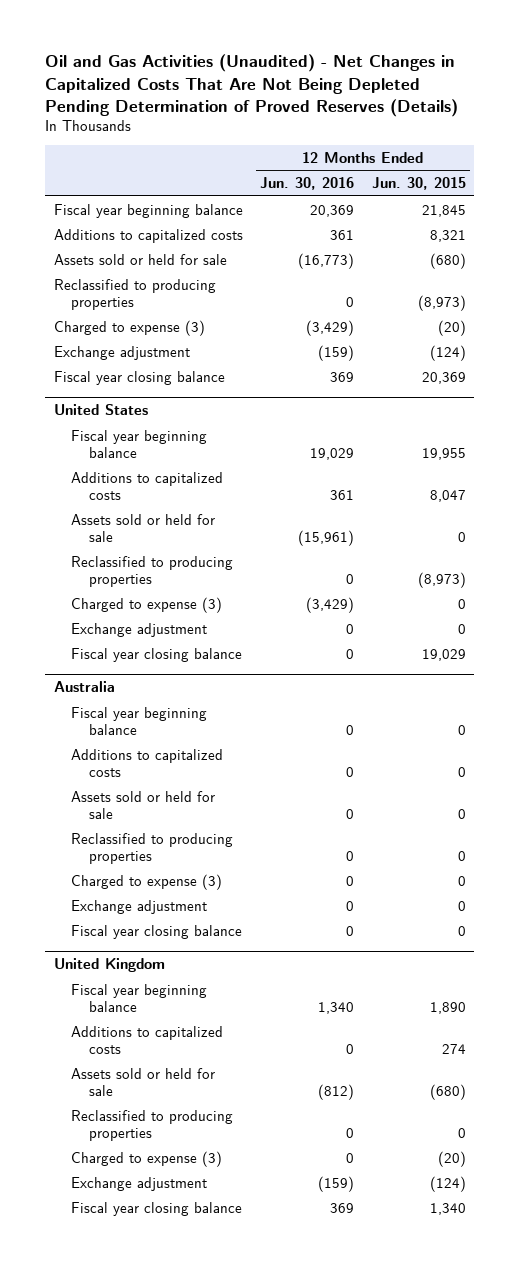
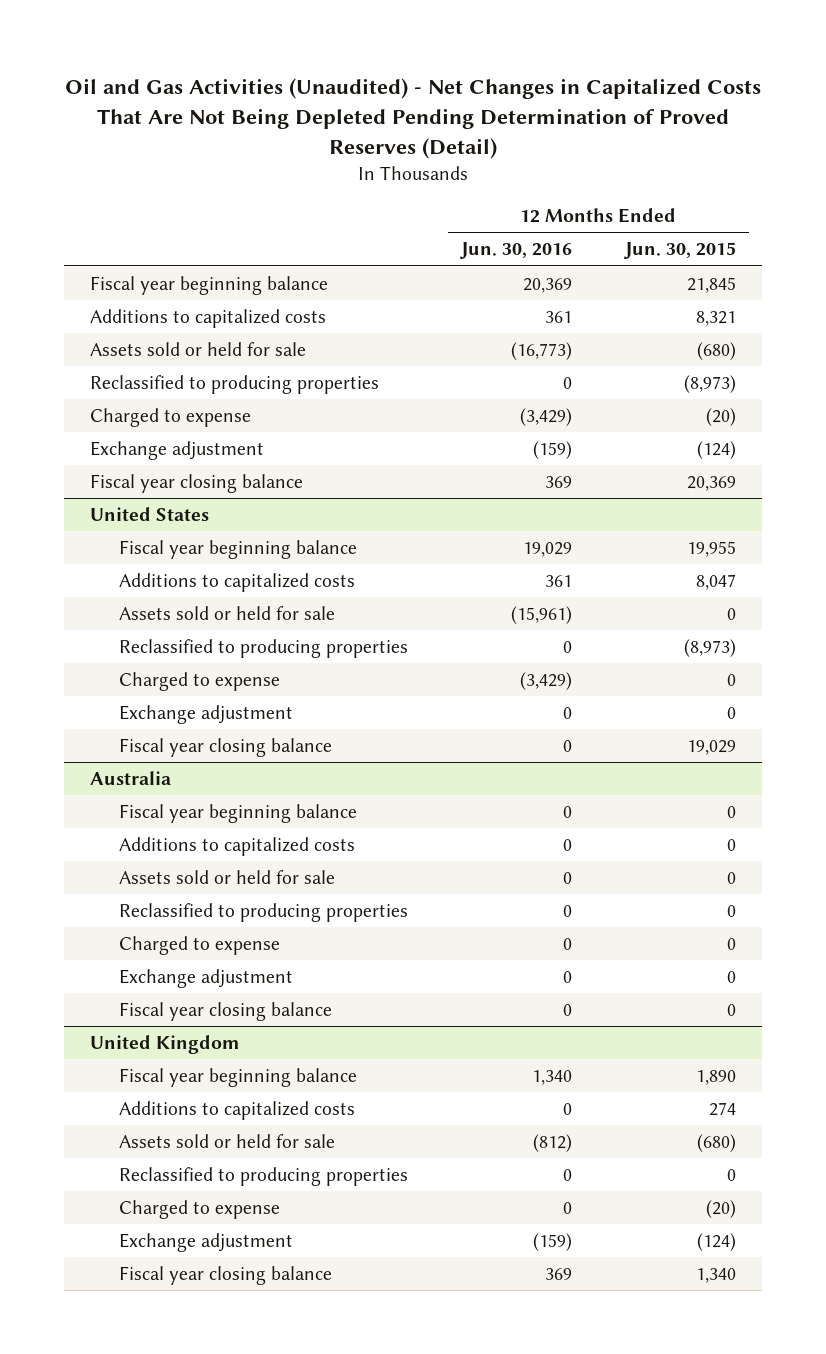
[45,54,459,117] Oil and Gas Activities (Unaudited) - Net Changes in Capitalized Costs That Are Not Being Depleted Pending Determination of Proved Reserves (Details) -> [64,77,761,159] Oil and Gas Activities (Unaudited) - Net Changes in Capitalized Costs That Are Not Being Depleted Pending Determination of Proved Reserves (Detail)
[53,319,205,336] Charged to expense (3) -> [90,407,252,427] Charged to expense
[71,596,223,613] Charged to expense (3) -> [119,671,281,691] Charged to expense
[71,873,223,890] Charged to expense (3) -> [119,935,281,955] Charged to expense
[71,1150,223,1167] Charged to expense (3) -> [119,1199,281,1219] Charged to expense

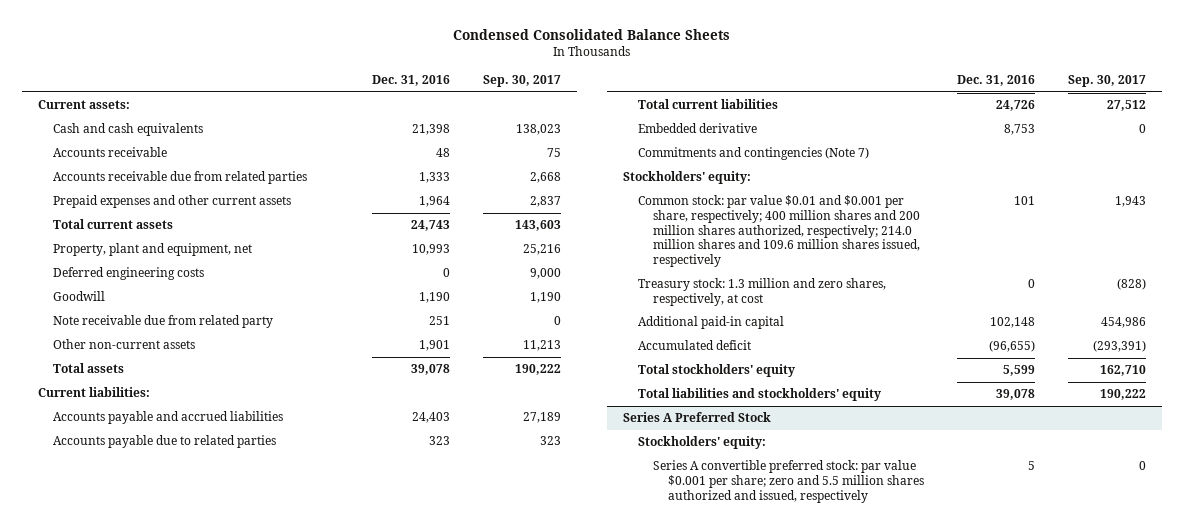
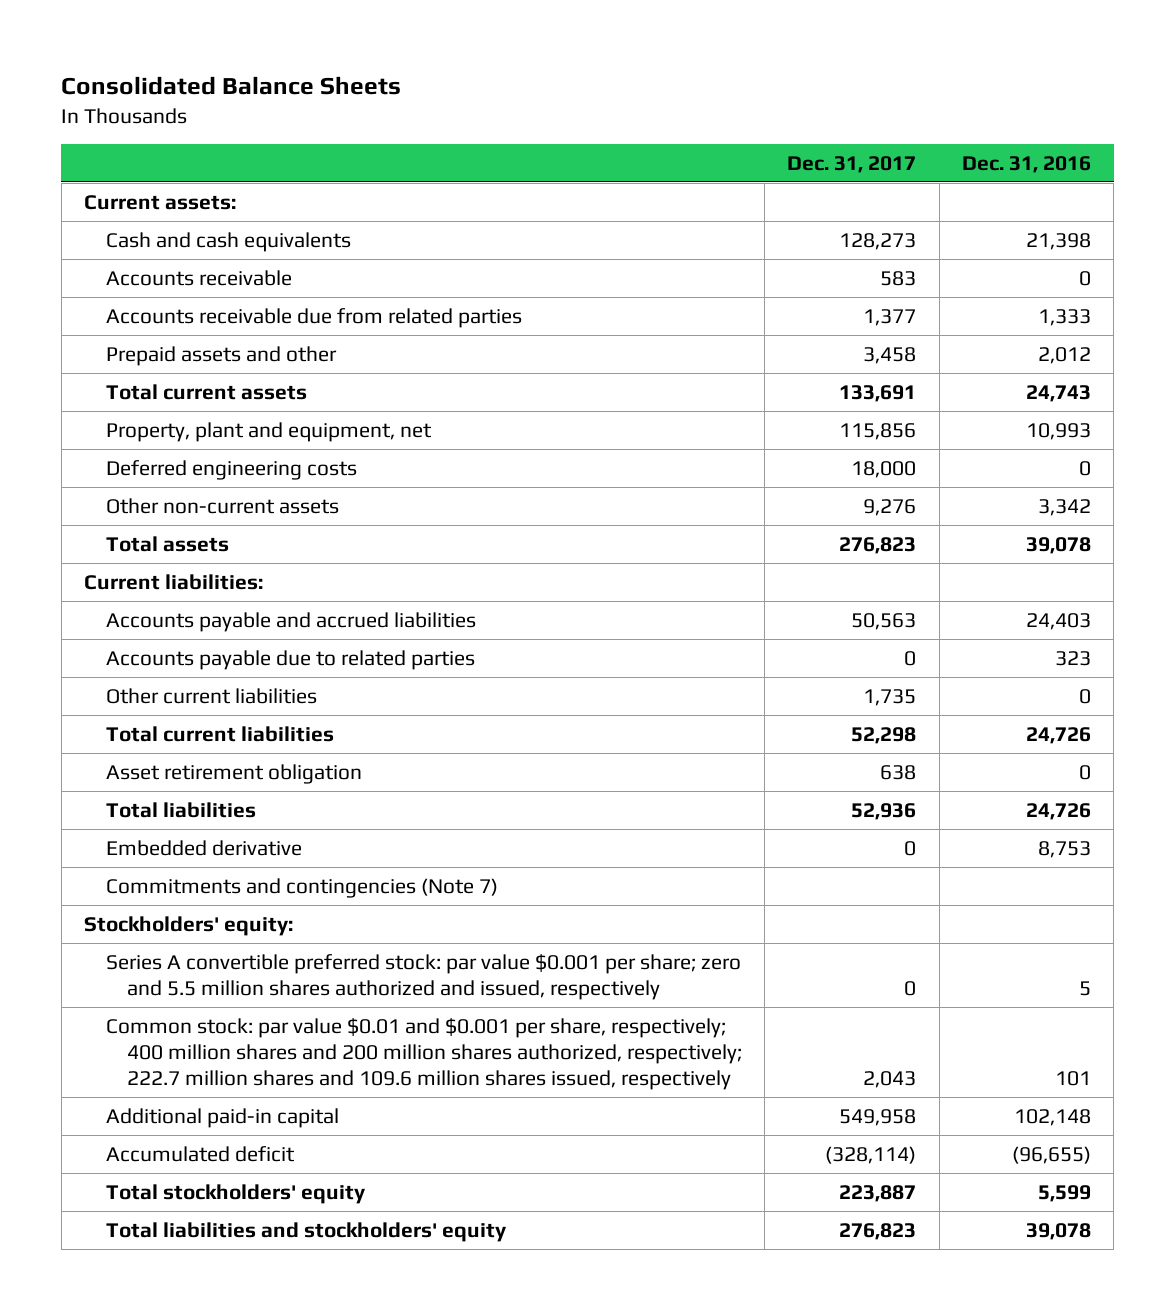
[453,29,731,41] Condensed Consolidated Balance Sheets -> [61,76,402,96] Consolidated Balance Sheets
[482,75,561,88] Sep. 30, 2017 -> none
none -> [787,155,917,173] Dec. 31, 2017
[436,148,451,158] 48 -> [1078,270,1091,286] 0
[53,195,292,209] Prepaid expenses and other current assets -> [105,345,337,366] Prepaid assets and other
[419,196,451,208] 1,964 -> [1037,346,1091,364] 2,012
[53,291,106,302] Goodwill -> none
[53,315,274,329] Note receivable due from related party -> none
[419,340,451,352] 1,901 -> [1037,498,1091,516] 3,342
none -> [105,687,317,704] Other current liabilities
none -> [105,763,362,784] Asset retirement obligation
none -> [105,801,256,818] Total liabilities
[638,278,887,306] Treasury stock: 1.3 million and zero shares, respectively, at cost -> none
none -> [105,953,741,1000] Series A convertible preferred stock: par value $0.001 per share; zero and 5.5 million shares authorized and issued, respectively
[638,195,921,268] Common stock: par value $0.01 and $0.001 per share, respectively; 400 million shares and 200 million shares authorized, respectively; 214.0 million shares and 109.6 million shares issued, respectively -> [105,1017,743,1090] Common stock: par value $0.01 and $0.001 per share, respectively; 400 million shares and 200 million shares authorized, respectively; 222.7 million shares and 109.6 million shares issued, respectively
[623,412,772,423] Series A Preferred Stock -> none
[638,436,767,450] Stockholders' equity: -> none
[653,460,925,503] Series A convertible preferred stock: par value $0.001 per share; zero and 5.5 million shares authorized and issued, respectively -> none

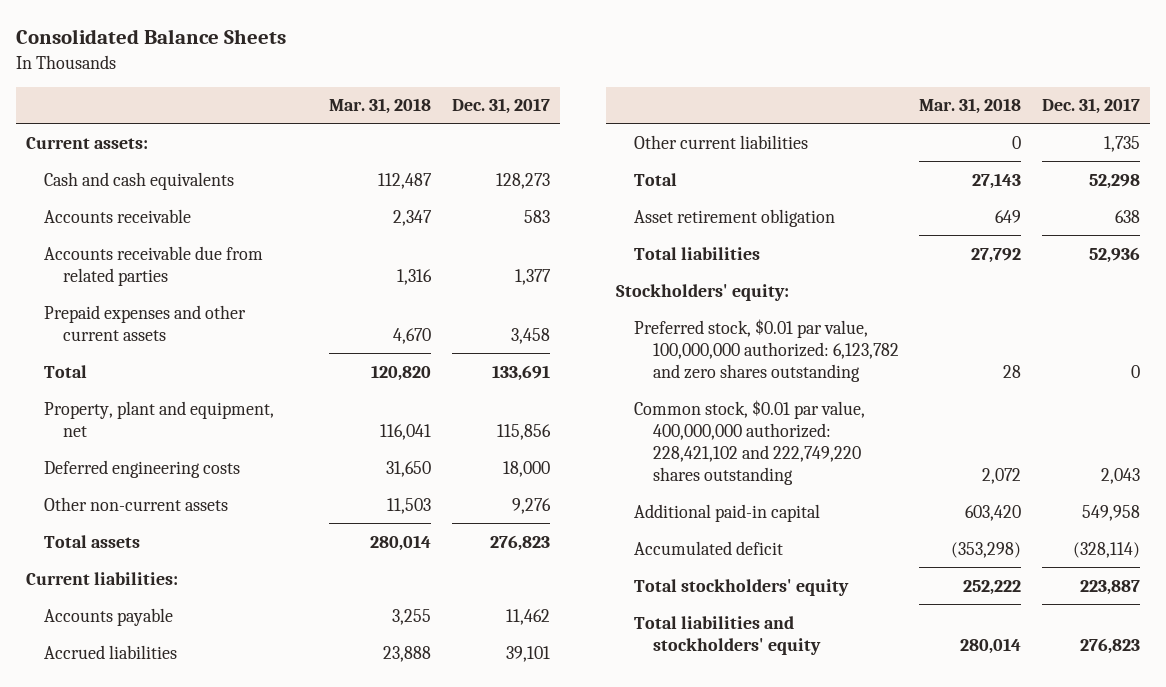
[961,155,1091,173] Dec. 31, 2016 -> none
none -> [329,98,432,115] Mar. 31, 2018
[105,345,337,366] Prepaid assets and other -> [44,304,247,341] Prepaid expenses and other current assets
[105,383,307,400] Total current assets -> [44,364,88,378] Total
[105,649,475,670] Accounts payable due to related parties -> none
[105,611,476,632] Accounts payable and accrued liabilities -> [44,607,174,626] Accounts payable
[851,612,917,630] 50,563 -> [506,608,551,625] 11,462
none -> [44,644,178,659] Accrued liabilities
[105,725,334,742] Total current liabilities -> [634,172,678,186] Total
[105,839,302,856] Embedded derivative -> none
[105,877,498,898] Commitments and contingencies (Note 7) -> none
[105,953,741,1000] Series A convertible preferred stock: par value $0.001 per share; zero and 5.5 million shares authorized and issued, respectively -> [634,318,899,382] Preferred stock, $0.01 par value, 100,000,000 authorized: 6,123,782 and zero shares outstanding
[105,1017,743,1090] Common stock: par value $0.01 and $0.001 per share, respectively; 400 million shares and 200 million shares authorized, respectively; 222.7 million shares and 109.6 million shares issued, respectively -> [634,399,866,486] Common stock, $0.01 par value, 400,000,000 authorized: 228,421,102 and 222,749,220 shares outstanding

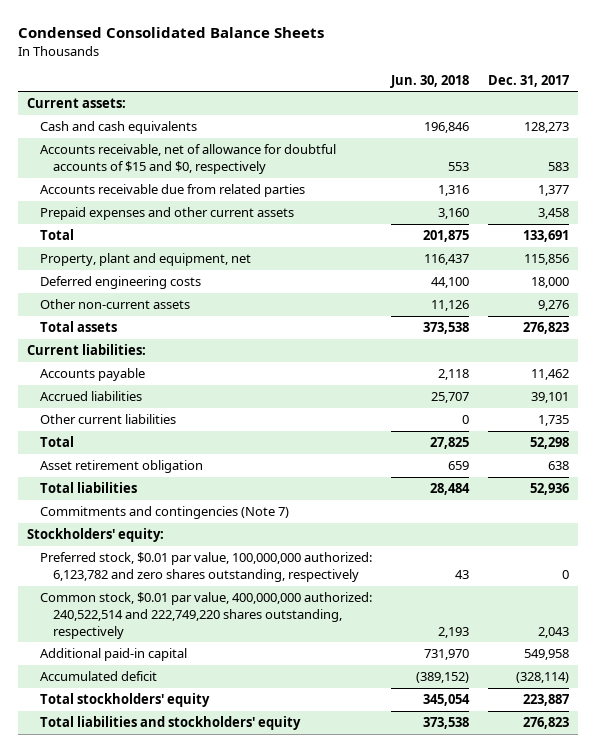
[15,29,286,45] Consolidated Balance Sheets -> [17,26,324,38] Condensed Consolidated Balance Sheets
[329,98,432,115] Mar. 31, 2018 -> none
none -> [389,74,469,88] Jun. 30, 2018
[44,208,192,223] Accounts receivable -> [39,144,336,174] Accounts receivable, net of allowance for doubtful accounts of $15 and $0, respectively
none -> [39,506,289,520] Commitments and contingencies (Note 7)
[634,318,899,382] Preferred stock, $0.01 par value, 100,000,000 authorized: 6,123,782 and zero shares outstanding -> [39,552,372,582] Preferred stock, $0.01 par value, 100,000,000 authorized: 6,123,782 and zero shares outstanding, respectively
[634,399,866,486] Common stock, $0.01 par value, 400,000,000 authorized: 228,421,102 and 222,749,220 shares outstanding -> [39,592,372,639] Common stock, $0.01 par value, 400,000,000 authorized: 240,522,514 and 222,749,220 shares outstanding, respectively

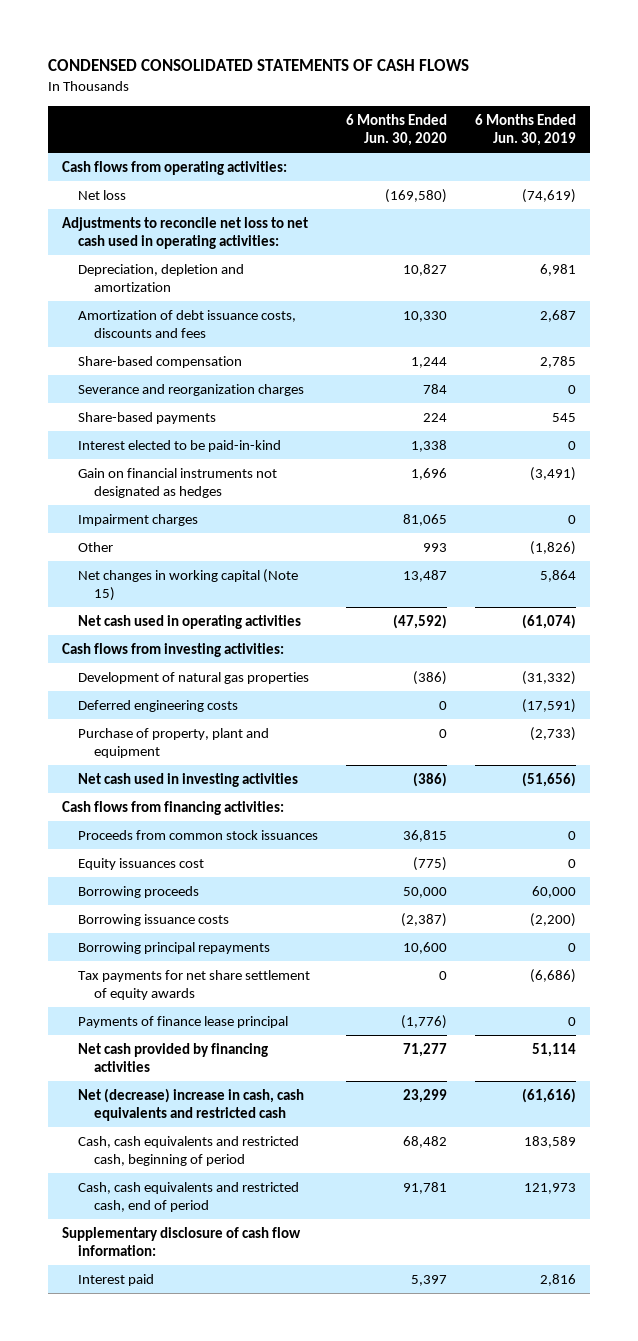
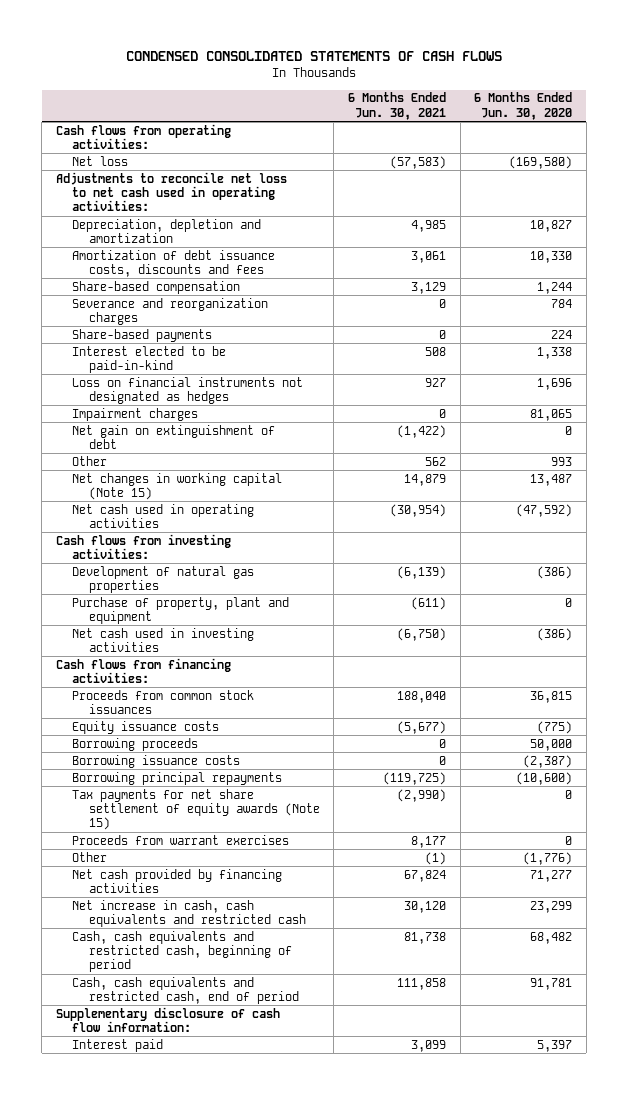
[475,113,577,146] 6 Months Ended Jun. 30, 2019 -> none
none -> [348,92,447,120] 6 Months Ended Jun. 30, 2021
[78,468,278,499] Gain on financial instruments not designated as hedges -> [72,376,304,405] Loss on financial instruments not designated as hedges
none -> [72,424,276,450] Net gain on extinguishment of debt
[78,700,239,713] Deferred engineering costs -> none
[78,858,205,871] Equity issuances cost -> [72,720,220,734] Equity issuance costs
[403,942,448,955] 10,600 -> [516,771,573,785] (10,600)
[78,970,311,1001] Tax payments for net share settlement of equity awards -> [72,788,320,831] Tax payments for net share settlement of equity awards (Note 15)
none -> [72,834,290,845] Proceeds from warrant exercises
[78,1016,289,1029] Payments of finance lease principal -> [72,851,108,862] Other
[78,1088,305,1122] Net (decrease) increase in cash, cash equivalents and restricted cash -> [72,899,306,928] Net increase in cash, cash equivalents and restricted cash

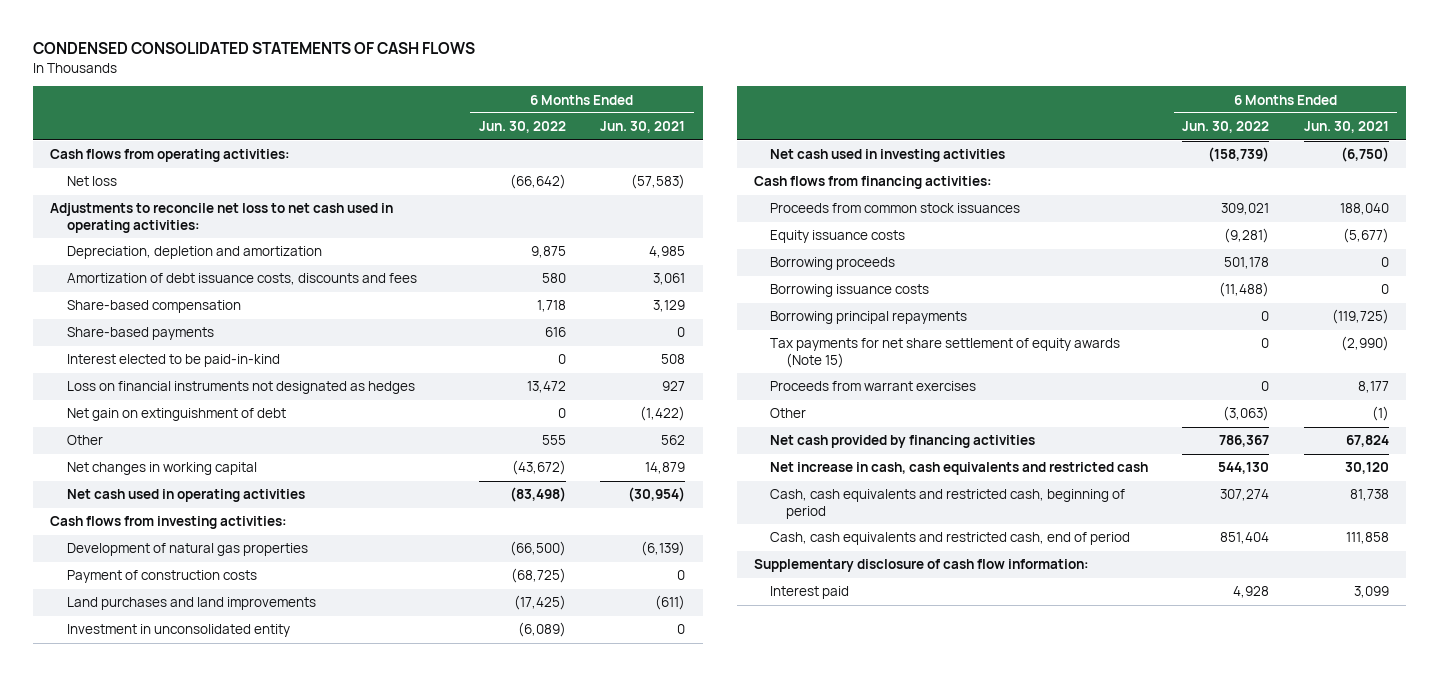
[474,92,573,120] 6 Months Ended Jun. 30, 2020 -> none
none -> [479,121,567,134] Jun. 30, 2022
[72,297,269,326] Severance and reorganization charges -> none
[72,407,199,421] Impairment charges -> none
[72,472,283,501] Net changes in working capital (Note 15) -> [66,462,257,476] Net changes in working capital
none -> [66,570,257,584] Payment of construction costs
[72,596,290,625] Purchase of property, plant and equipment -> [66,597,316,611] Land purchases and land improvements
none -> [66,624,290,638] Investment in unconsolidated entity

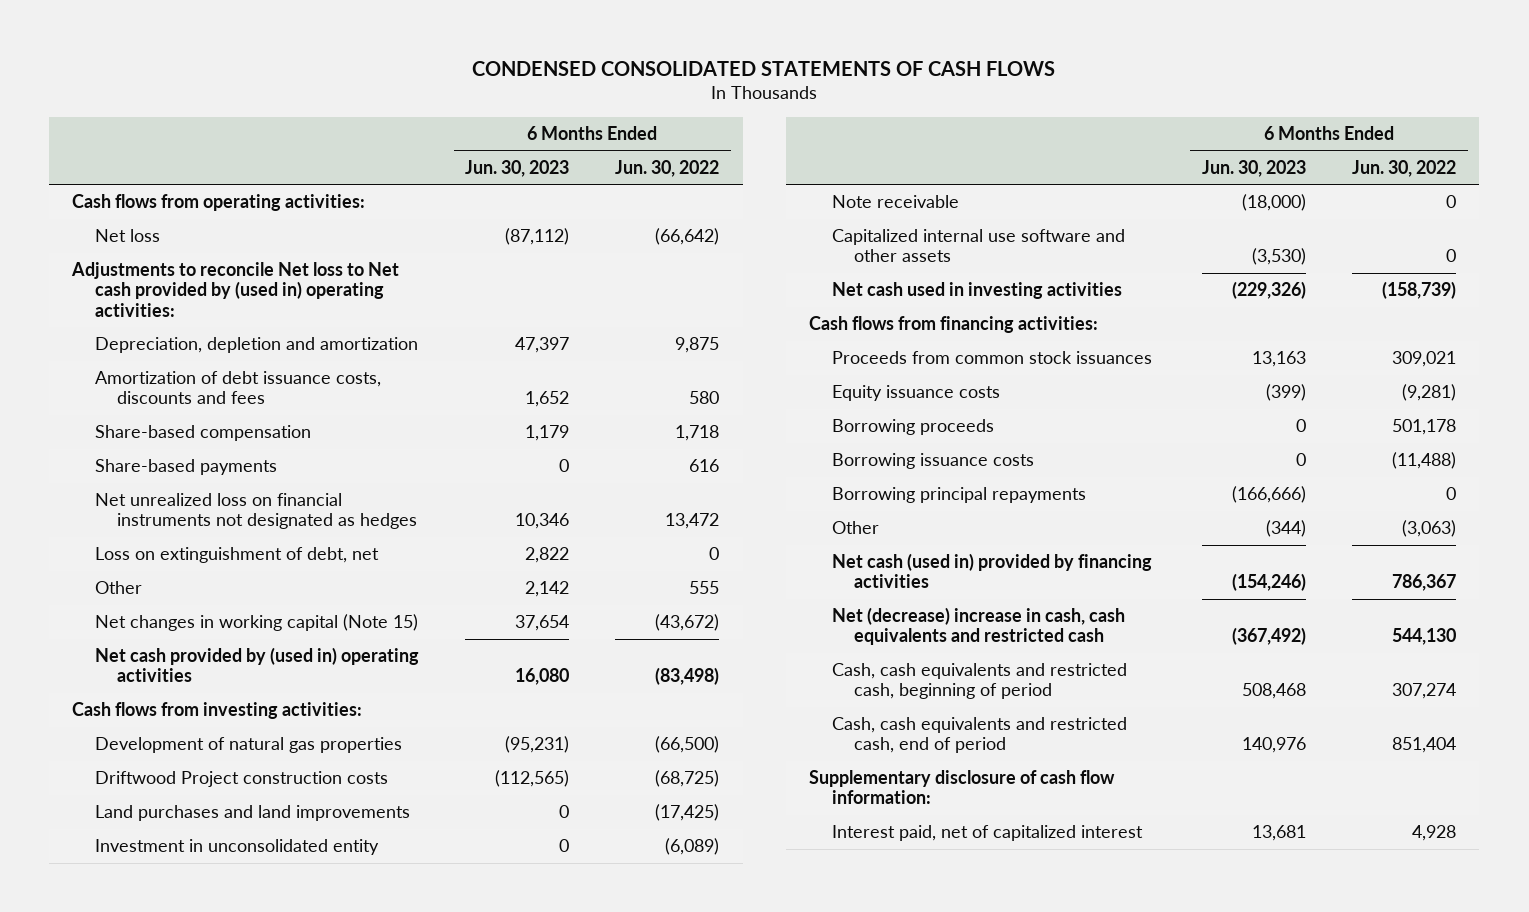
[600,121,686,134] Jun. 30, 2021 -> none
none -> [465,159,570,177] Jun. 30, 2023
[50,203,394,233] Adjustments to reconcile net loss to net cash used in operating activities: -> [71,262,400,317] Adjustments to reconcile Net loss to Net cash provided by (used in) operating activities:
[66,354,280,368] Interest elected to be paid-in-kind -> none
[66,381,415,395] Loss on financial instruments not designated as hedges -> [94,493,418,530] Net unrealized loss on financial instruments not designated as hedges
[66,408,286,422] Net gain on extinguishment of debt -> [94,547,379,564] Loss on extinguishment of debt, net
[66,462,257,476] Net changes in working capital -> [94,614,418,632] Net changes in working capital (Note 15)
[66,489,305,503] Net cash used in operating activities -> [94,647,419,683] Net cash provided by (used in) operating activities
[66,570,257,584] Payment of construction costs -> [94,771,388,788] Driftwood Project construction costs
none -> [831,195,959,209] Note receivable
none -> [831,229,1125,263] Capitalized internal use software and other assets
[770,338,1121,368] Tax payments for net share settlement of equity awards (Note 15) -> none
[770,381,977,392] Proceeds from warrant exercises -> none
[770,435,1036,449] Net cash provided by financing activities -> [831,553,1152,589] Net cash (used in) provided by financing activities
[770,462,1149,476] Net increase in cash, cash equivalents and restricted cash -> [831,607,1125,646] Net (decrease) increase in cash, cash equivalents and restricted cash
[770,586,850,600] Interest paid -> [831,825,1143,842] Interest paid, net of capitalized interest

